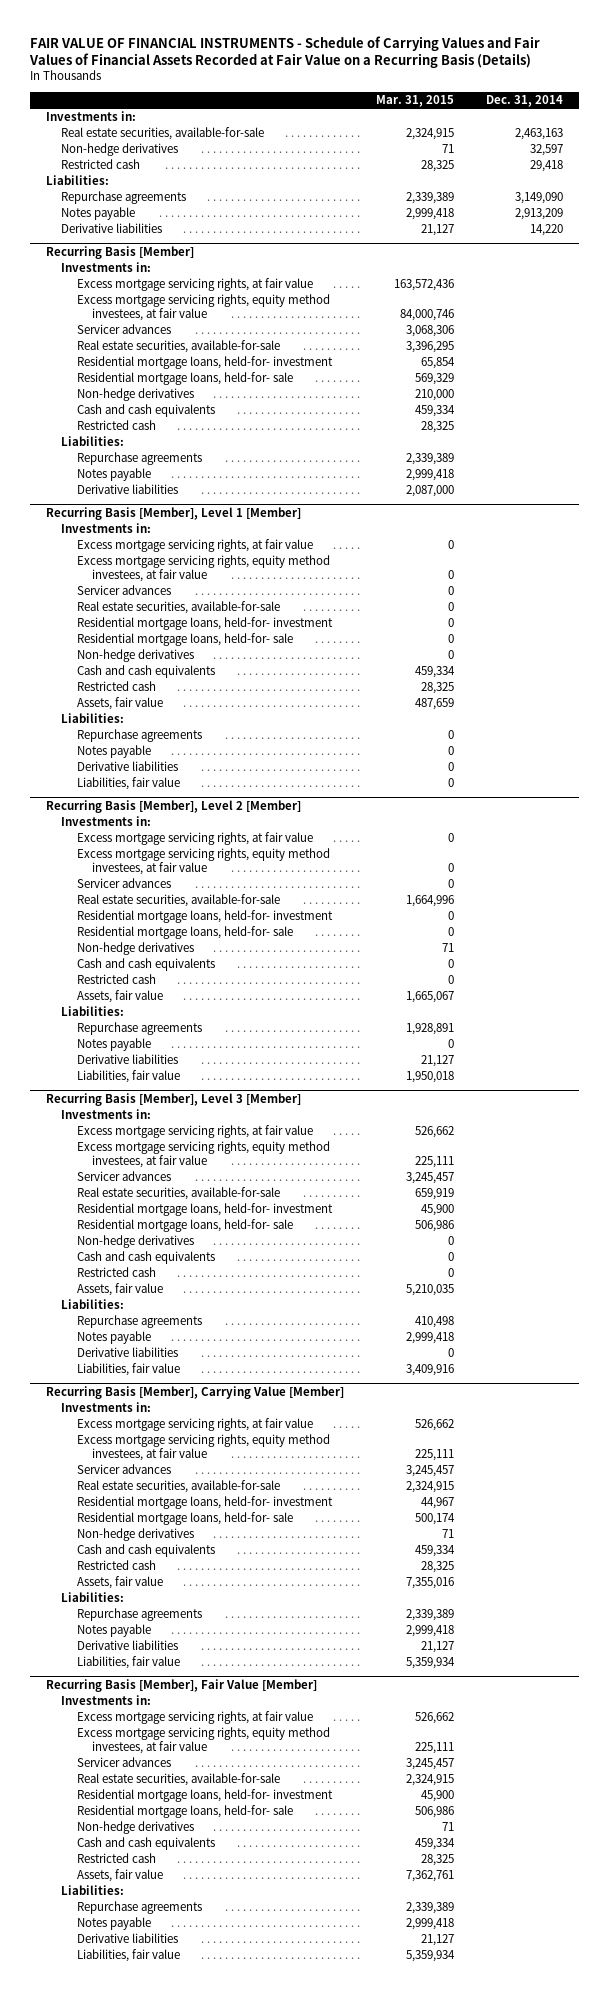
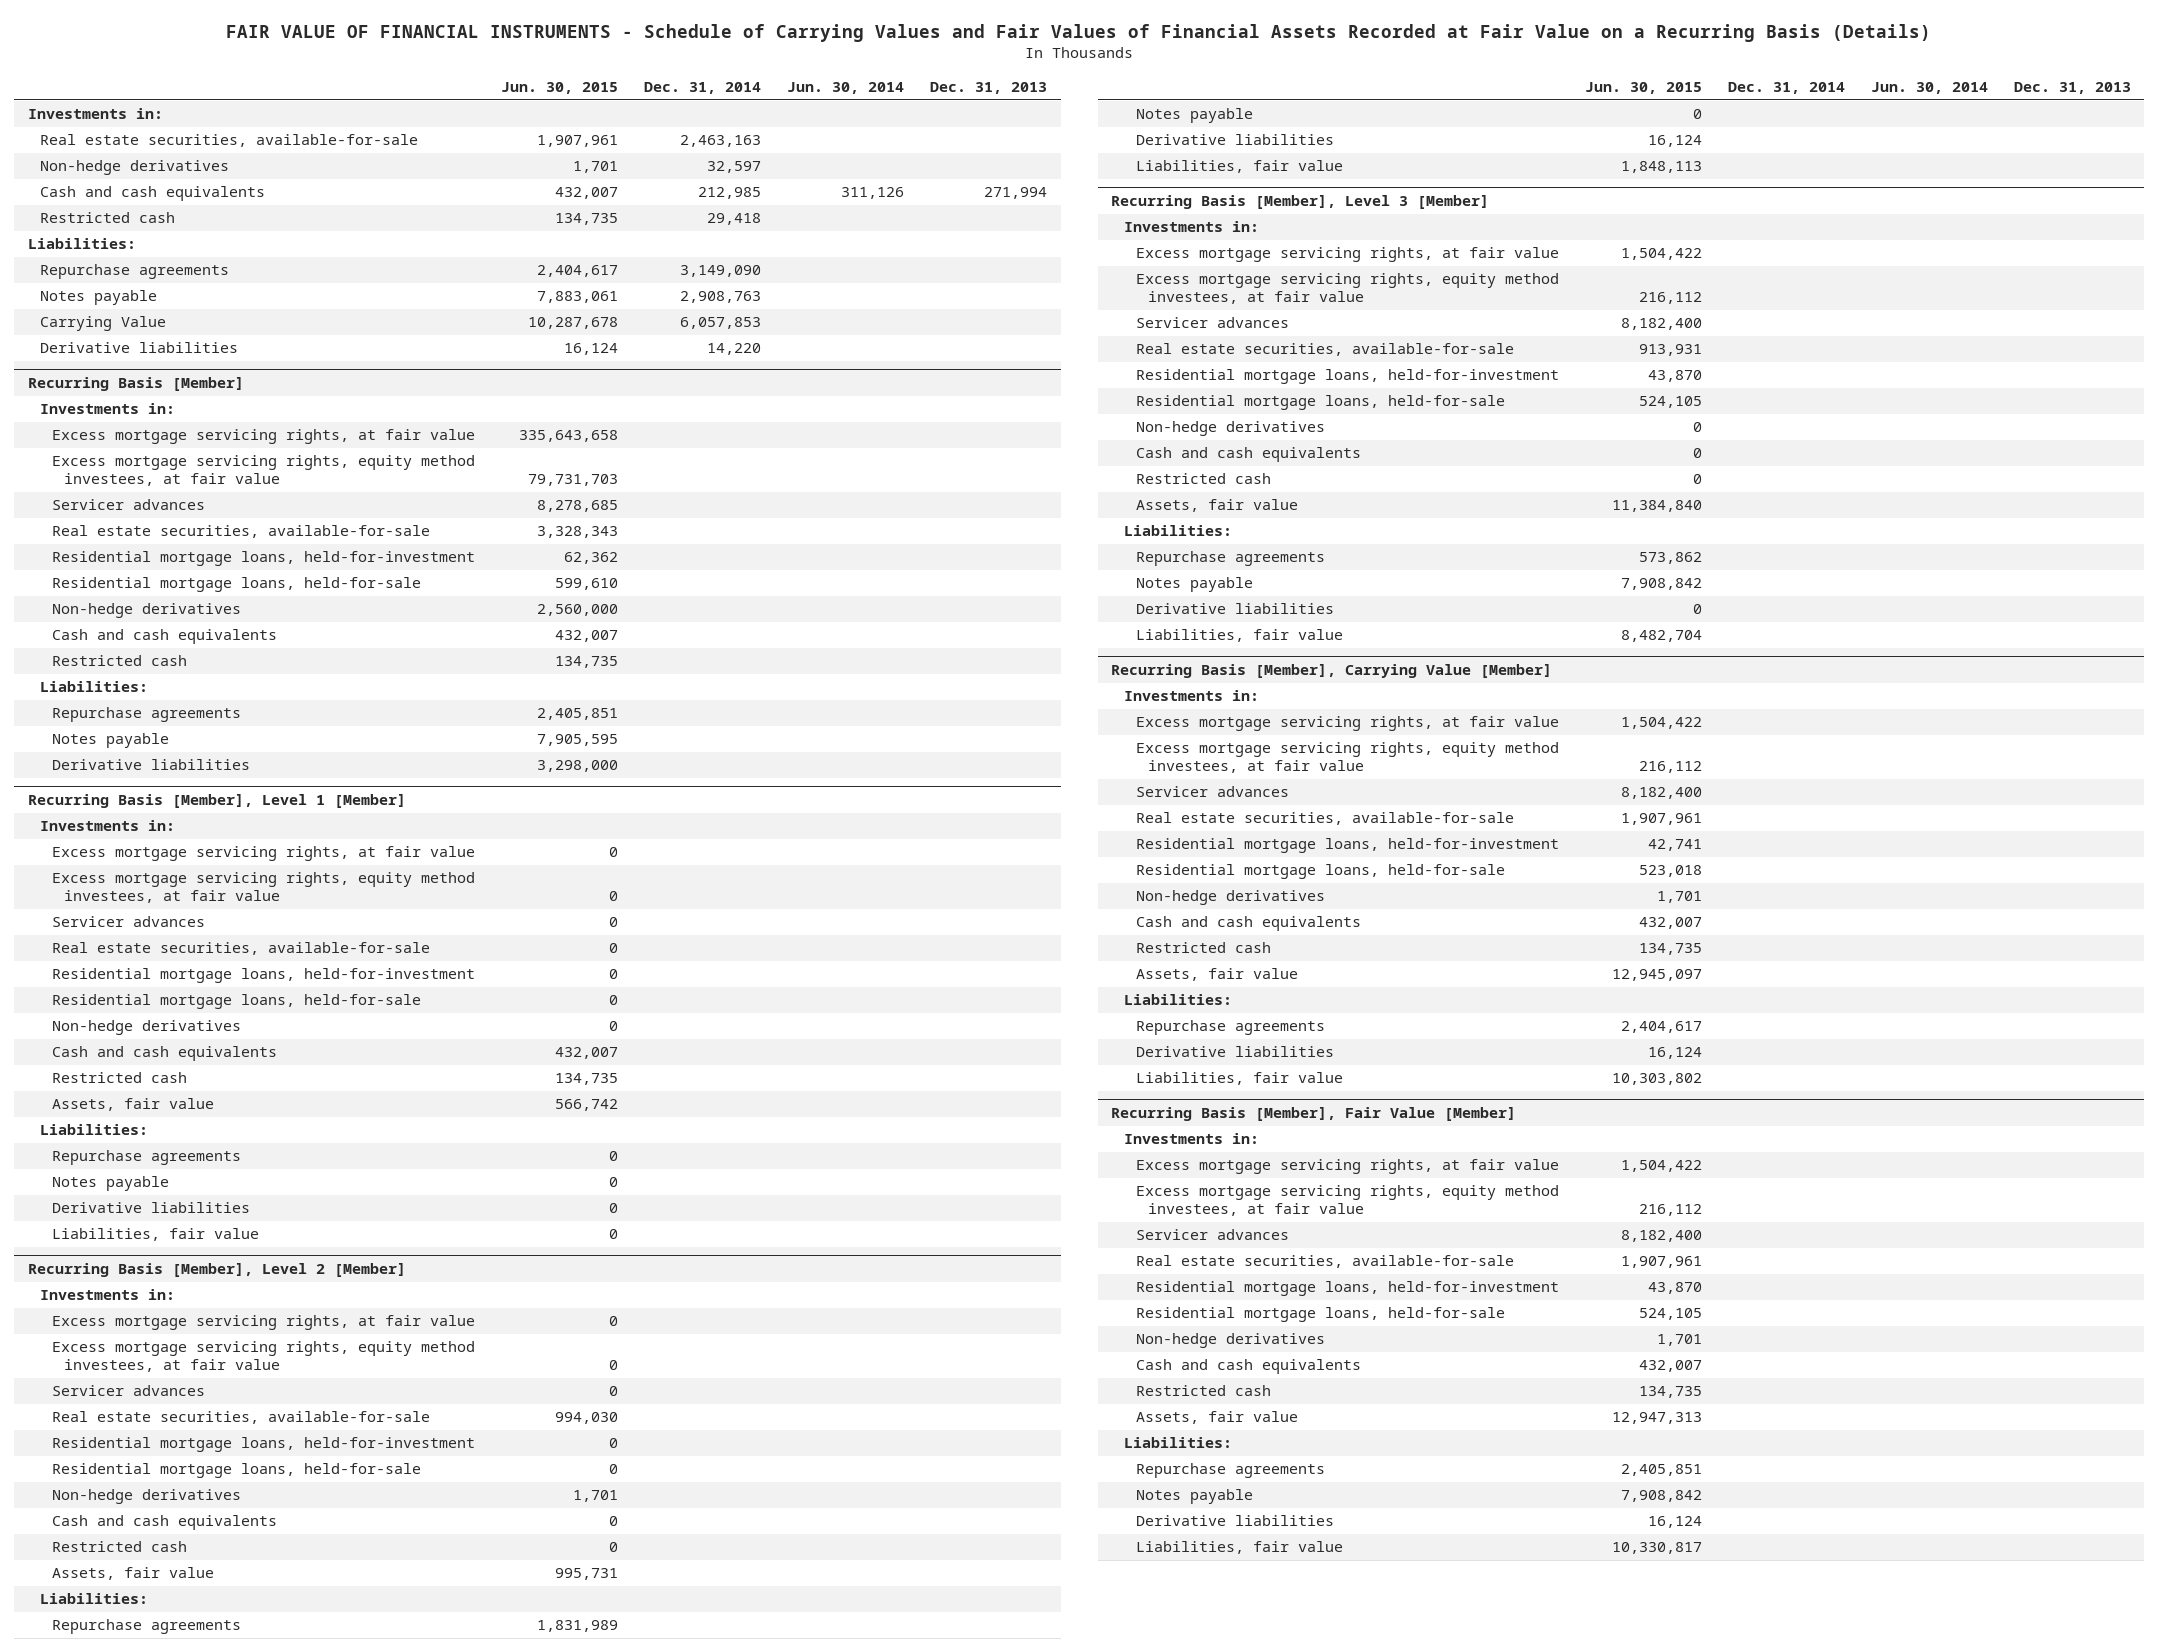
[376,95,455,108] Mar. 31, 2015 -> none
none -> [501,82,619,95] Jun. 30, 2015
none -> [787,82,905,95] Jun. 30, 2014
none -> [930,82,1048,95] Dec. 31, 2013
none -> [39,186,265,202] Cash and cash equivalents
[514,208,563,221] 2,913,209 -> [680,291,762,304] 2,908,763
none -> [39,316,166,332] Carrying Value
[76,356,333,370] Residential mortgage loans, held-for- investment -> [51,551,475,567] Residential mortgage loans, held-for-investment
[76,372,293,386] Residential mortgage loans, held-for- sale -> [51,577,421,593] Residential mortgage loans, held-for-sale
[76,617,333,631] Residential mortgage loans, held-for- investment -> [51,968,475,984] Residential mortgage loans, held-for-investment
[76,633,293,647] Residential mortgage loans, held-for- sale -> [51,994,421,1010] Residential mortgage loans, held-for-sale
[76,910,333,924] Residential mortgage loans, held-for- investment -> [51,1437,475,1453] Residential mortgage loans, held-for-investment
[76,926,293,940] Residential mortgage loans, held-for- sale -> [51,1463,421,1479] Residential mortgage loans, held-for-sale
[76,1203,333,1217] Residential mortgage loans, held-for- investment -> [1135,369,1559,385] Residential mortgage loans, held-for-investment
[76,1219,293,1233] Residential mortgage loans, held-for- sale -> [1135,395,1505,411] Residential mortgage loans, held-for-sale
[76,1496,333,1510] Residential mortgage loans, held-for- investment -> [1135,838,1559,854] Residential mortgage loans, held-for-investment
[76,1512,293,1526] Residential mortgage loans, held-for- sale -> [1135,864,1505,880] Residential mortgage loans, held-for-sale
[76,1624,151,1638] Notes payable -> none
[76,1789,333,1803] Residential mortgage loans, held-for- investment -> [1135,1281,1559,1297] Residential mortgage loans, held-for-investment
[76,1805,293,1819] Residential mortgage loans, held-for- sale -> [1135,1307,1505,1323] Residential mortgage loans, held-for-sale

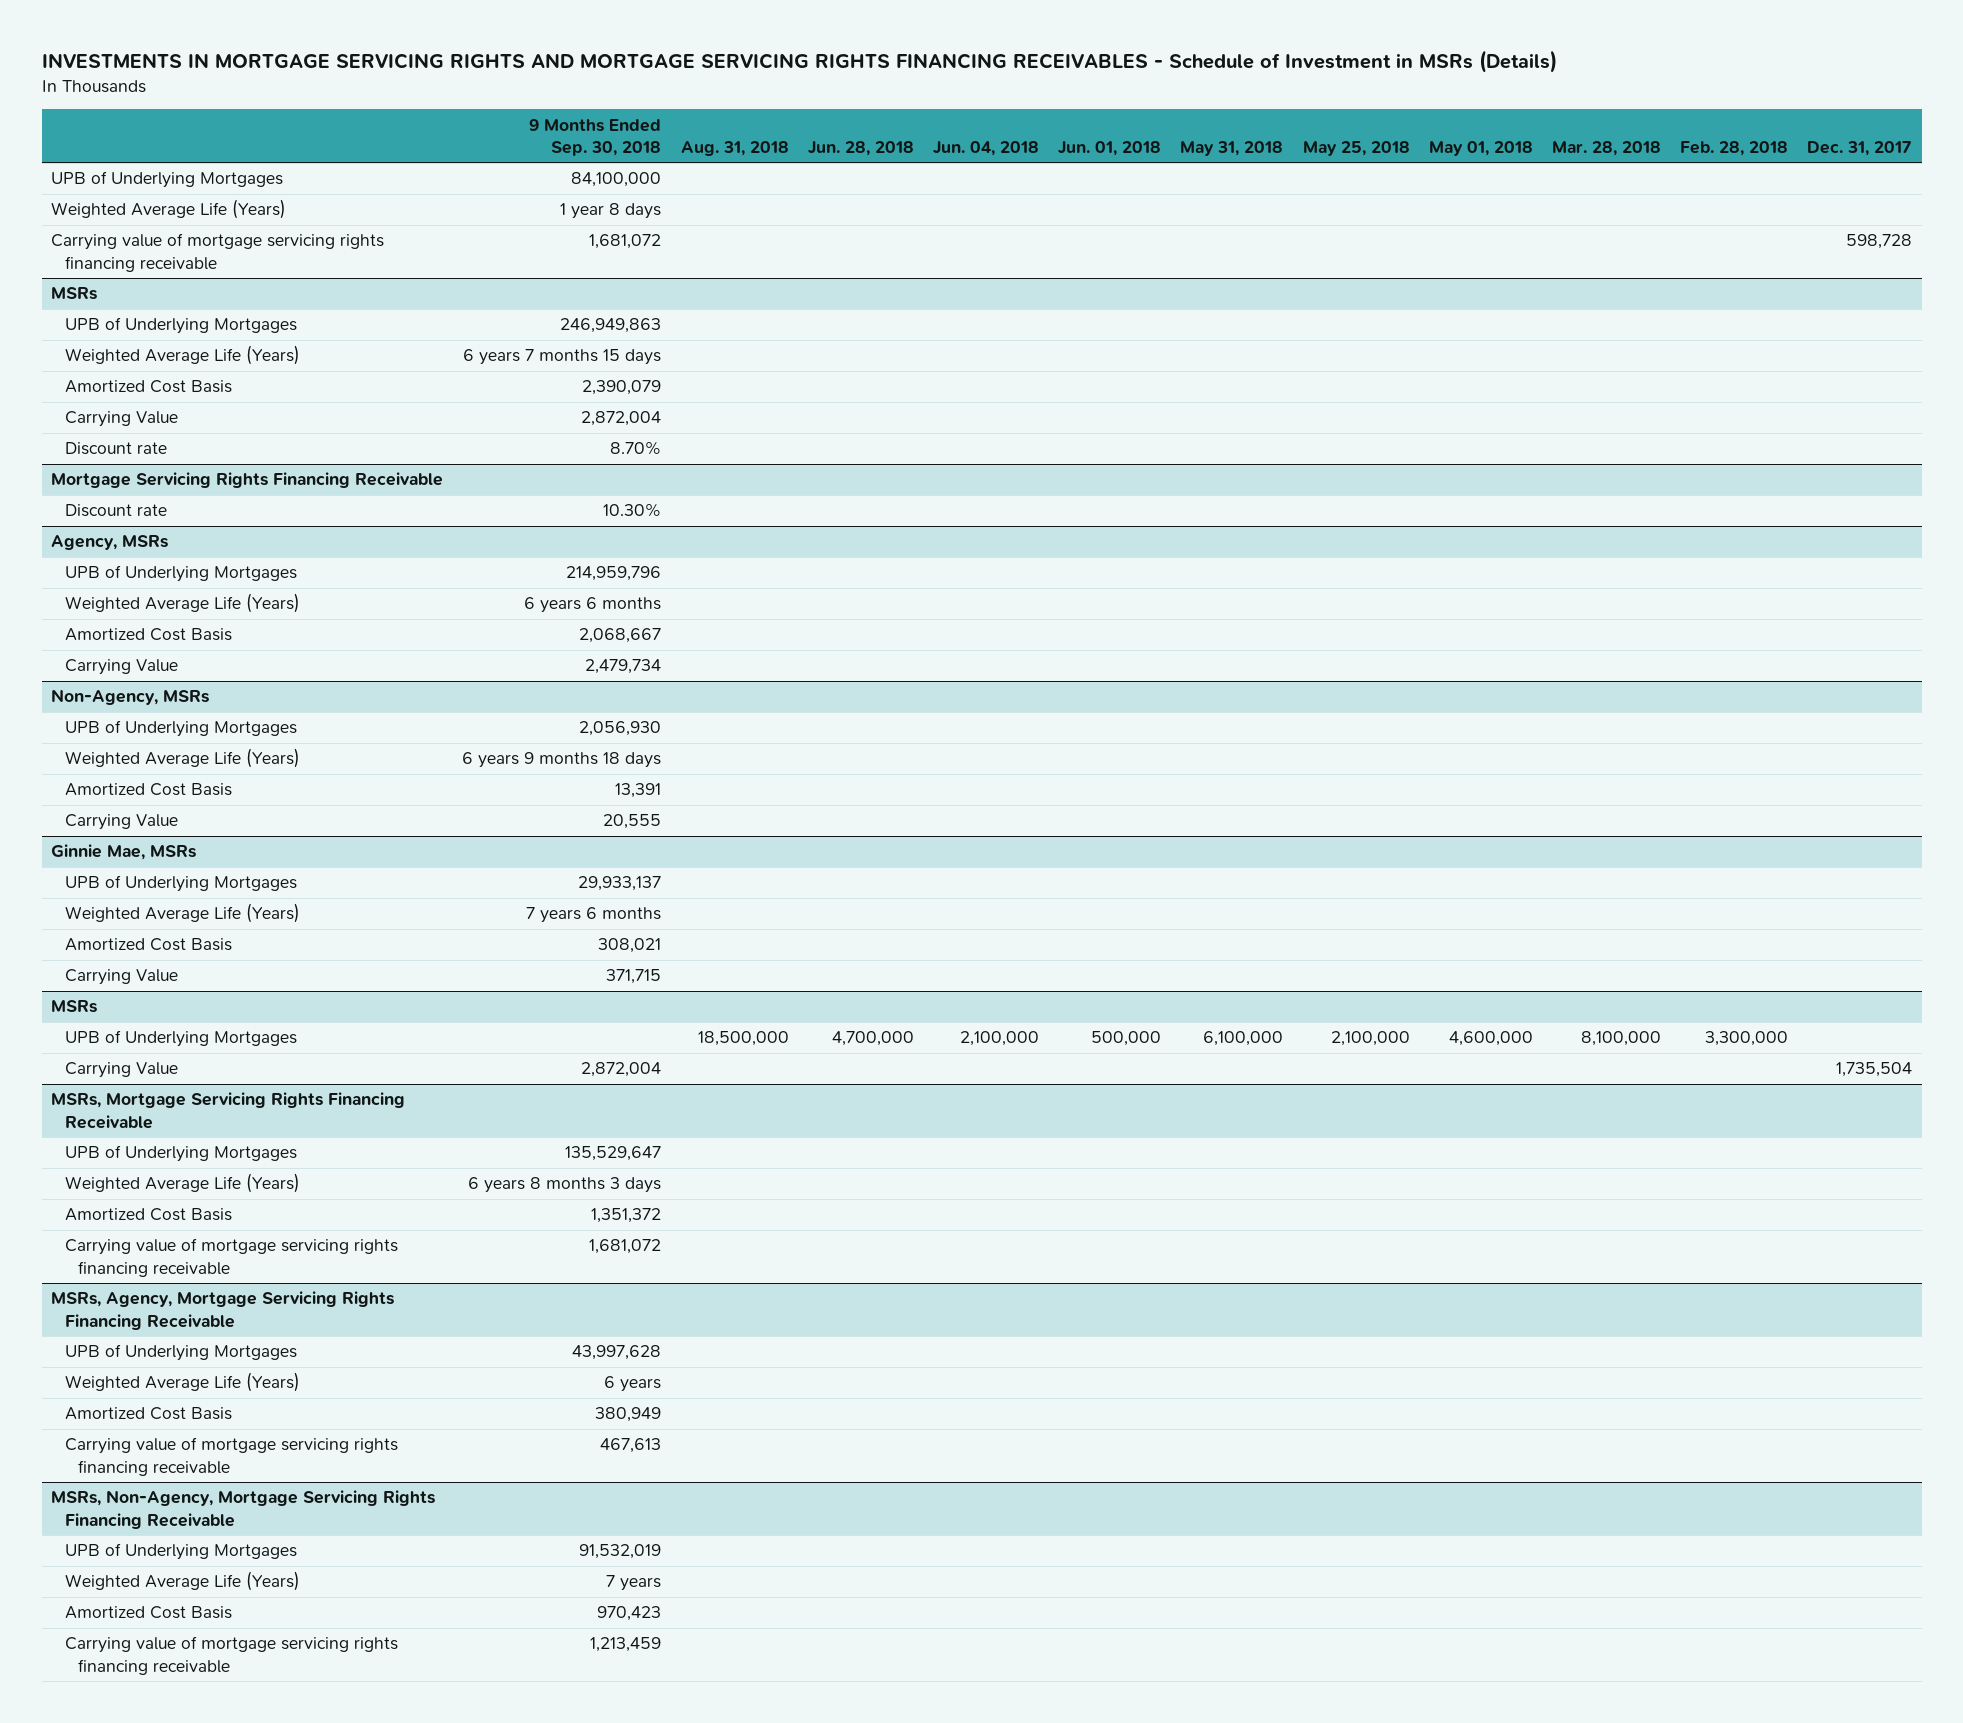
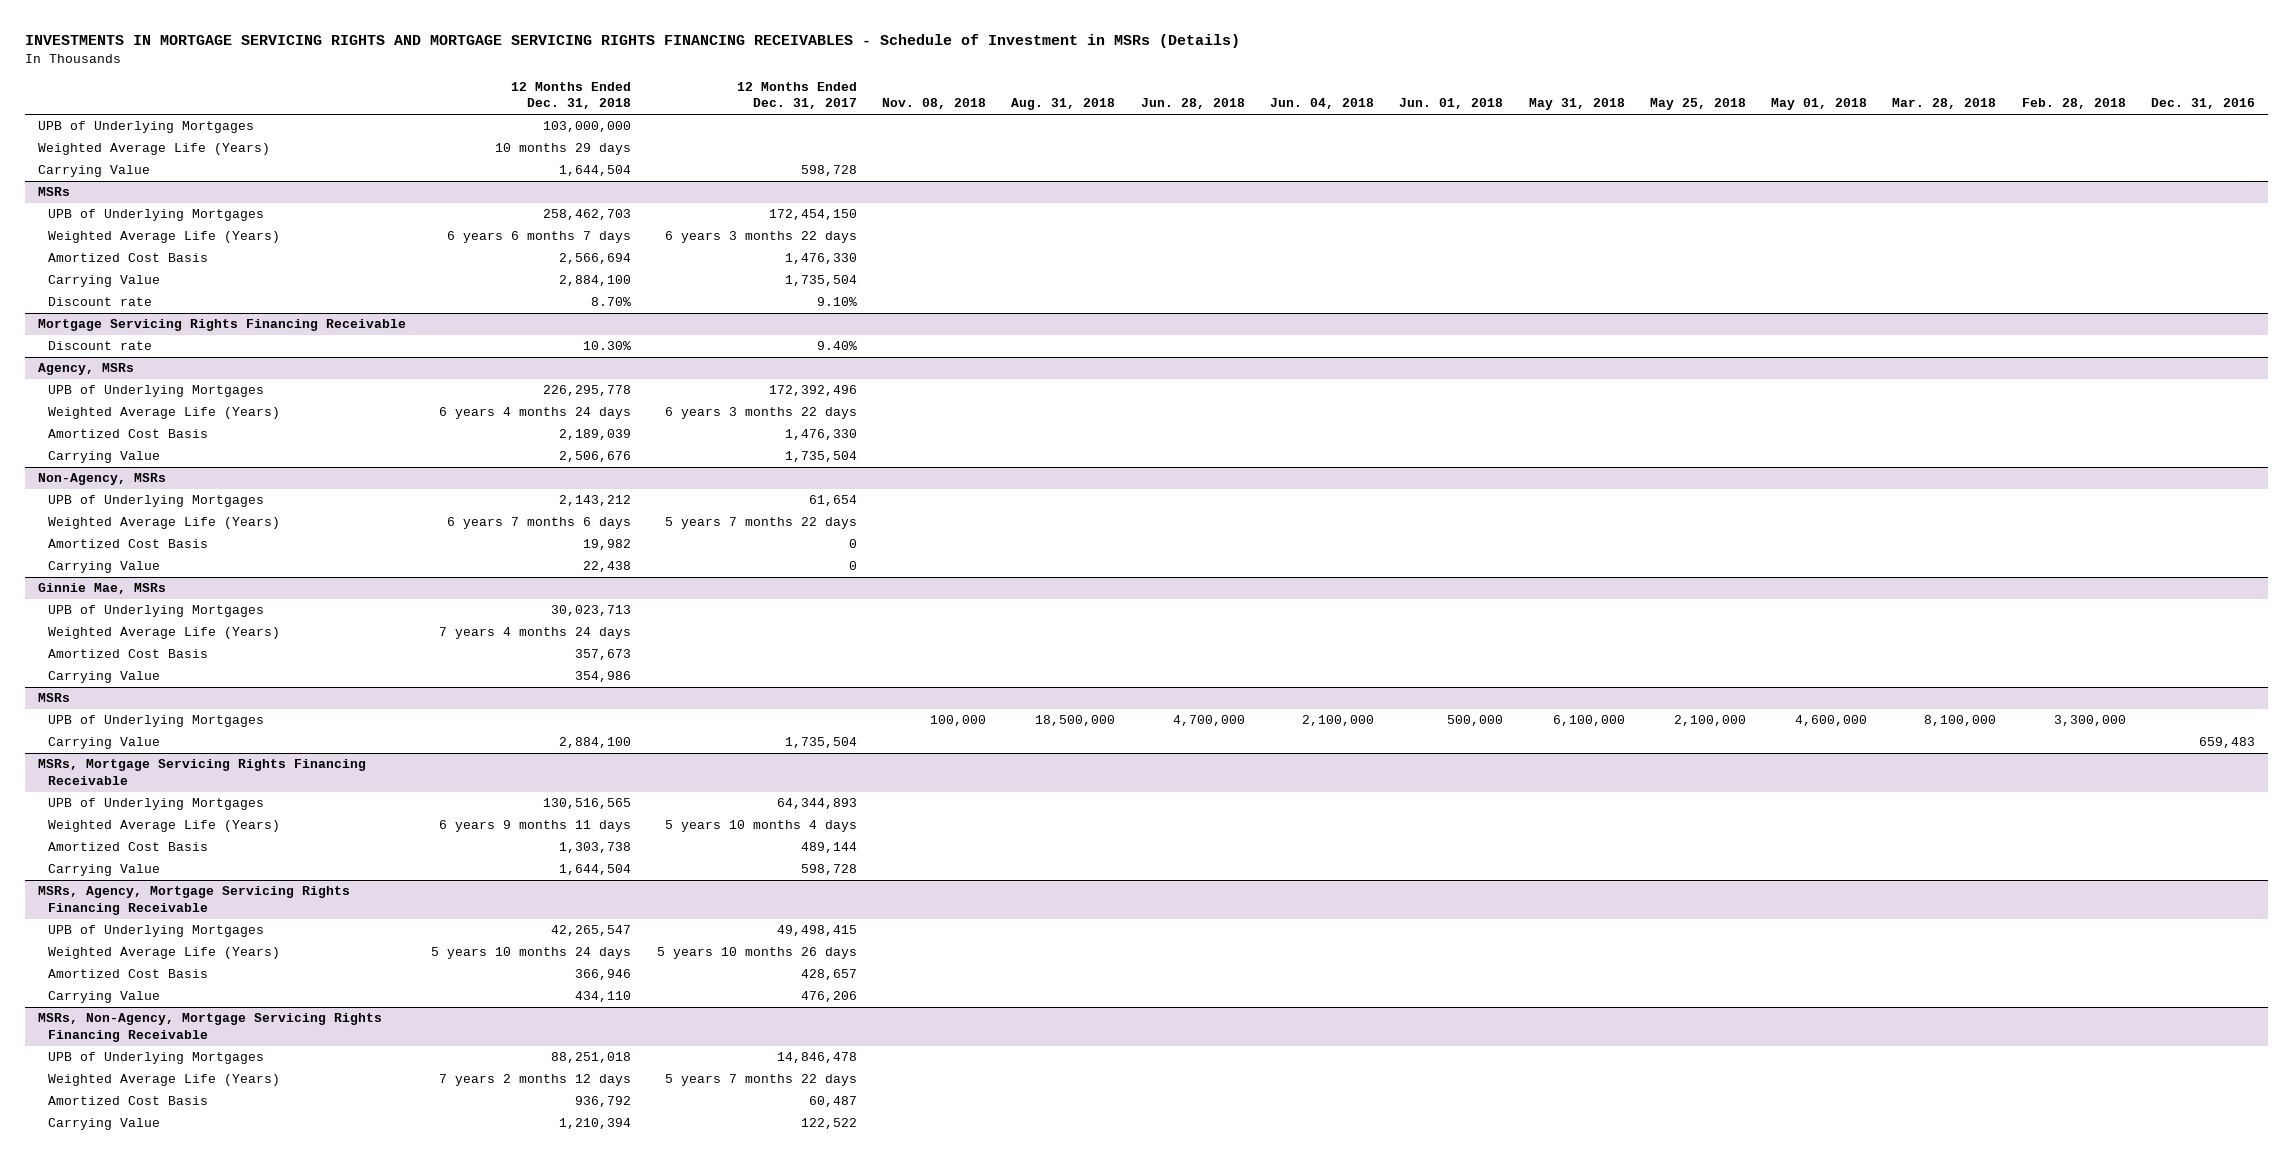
[529,118,662,157] 9 Months Ended Sep. 30, 2018 -> none
[1807,141,1913,157] Dec. 31, 2017 -> none
none -> [511,82,632,110] 12 Months Ended Dec. 31, 2018
none -> [736,82,857,110] 12 Months Ended Dec. 31, 2017
none -> [881,98,986,110] Nov. 08, 2018
none -> [2151,98,2256,110] Dec. 31, 2016
[51,233,385,272] Carrying value of mortgage servicing rights financing receivable -> [38,165,151,178] Carrying Value
[64,1238,398,1277] Carrying value of mortgage servicing rights financing receivable -> [47,864,160,877] Carrying Value
[64,1437,398,1476] Carrying value of mortgage servicing rights financing receivable -> [47,991,160,1004] Carrying Value
[64,1636,398,1675] Carrying value of mortgage servicing rights financing receivable -> [47,1118,160,1131] Carrying Value

